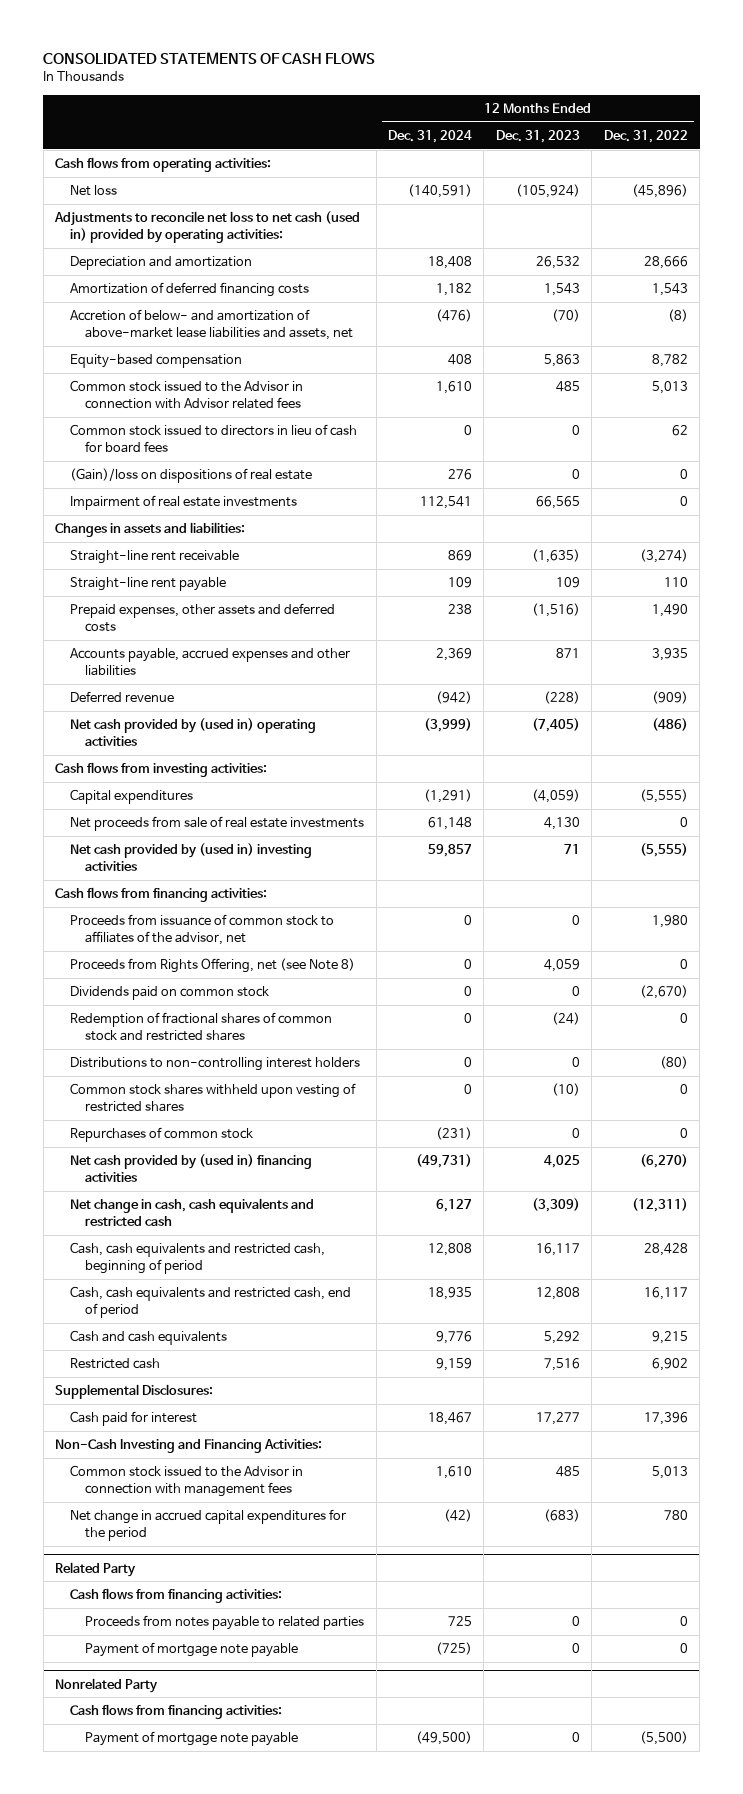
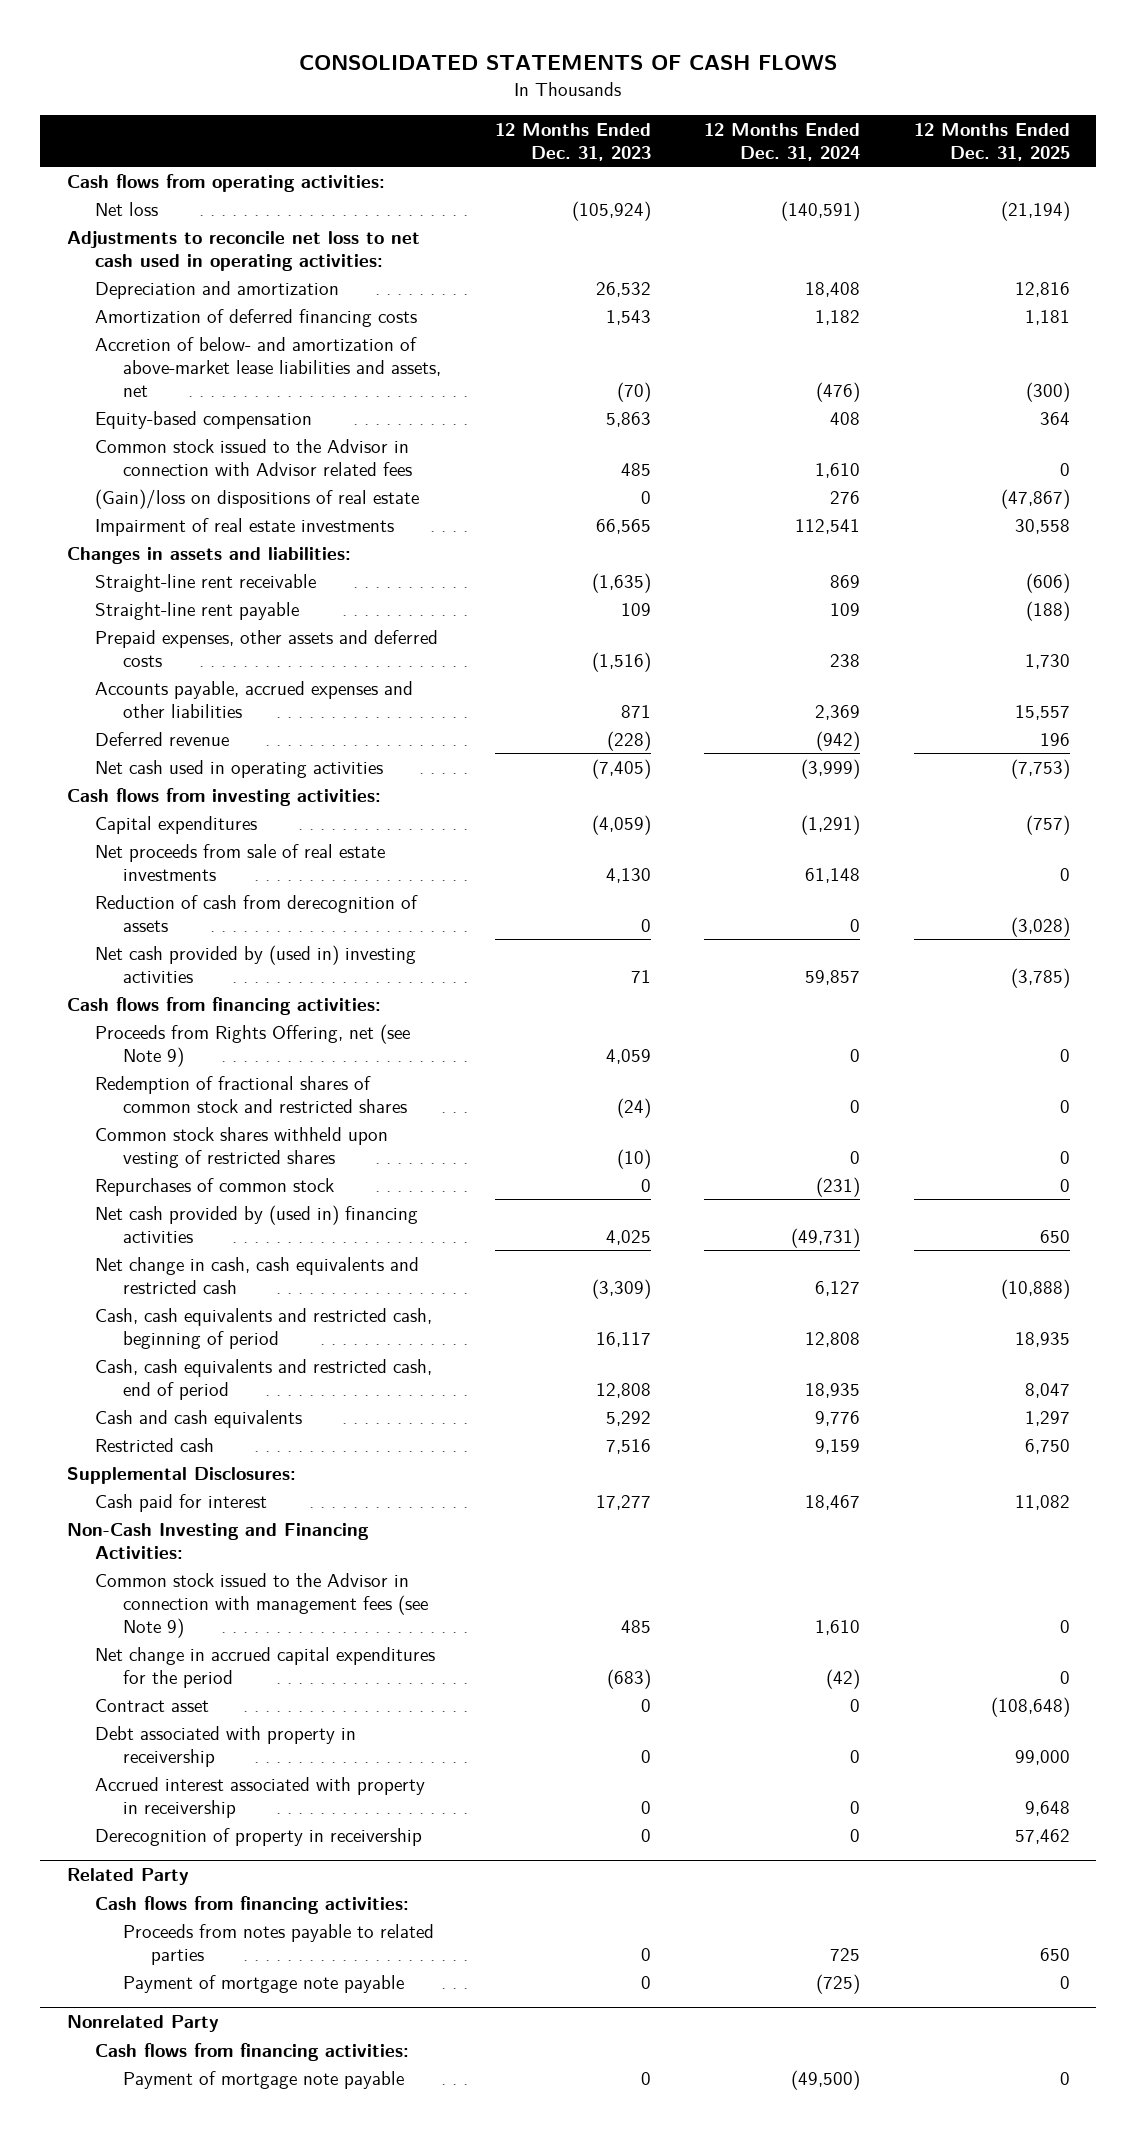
[603,129,688,143] Dec. 31, 2022 -> none
none -> [913,122,1070,161] 12 Months Ended Dec. 31, 2025
[54,211,361,244] Adjustments to reconcile net loss to net cash (used in) provided by operating activities: -> [67,230,421,271] Adjustments to reconcile net loss to net cash used in operating activities:
[70,424,358,454] Common stock issued to directors in lieu of cash for board fees -> none
[70,718,317,747] Net cash provided by (used in) operating activities -> [95,759,384,778] Net cash used in operating activities
none -> [95,894,419,932] Reduction of cash from derecognition of assets
[70,914,335,946] Proceeds from issuance of common stock to affiliates of the advisor, net -> none
[70,986,270,1001] Dividends paid on common stock -> none
[70,958,356,974] Proceeds from Rights Offering, net (see Note 8) -> [95,1023,411,1067] Proceeds from Rights Offering, net (see Note 9)
[70,1057,361,1072] Distributions to non-controlling interest holders -> none
[70,1465,304,1498] Common stock issued to the Advisor in connection with management fees -> [95,1572,429,1638] Common stock issued to the Advisor in connection with management fees (see Note 9)
none -> [95,1698,210,1712] Contract asset
none -> [95,1725,357,1767] Debt associated with property in receivership
none -> [95,1776,426,1818] Accrued interest associated with property in receivership
none -> [95,1827,423,1846] Derecognition of property in receivership

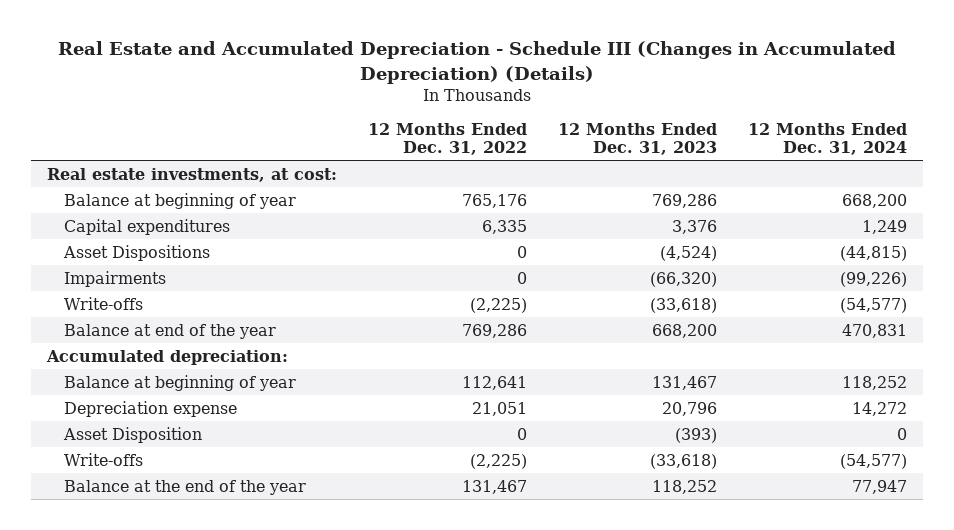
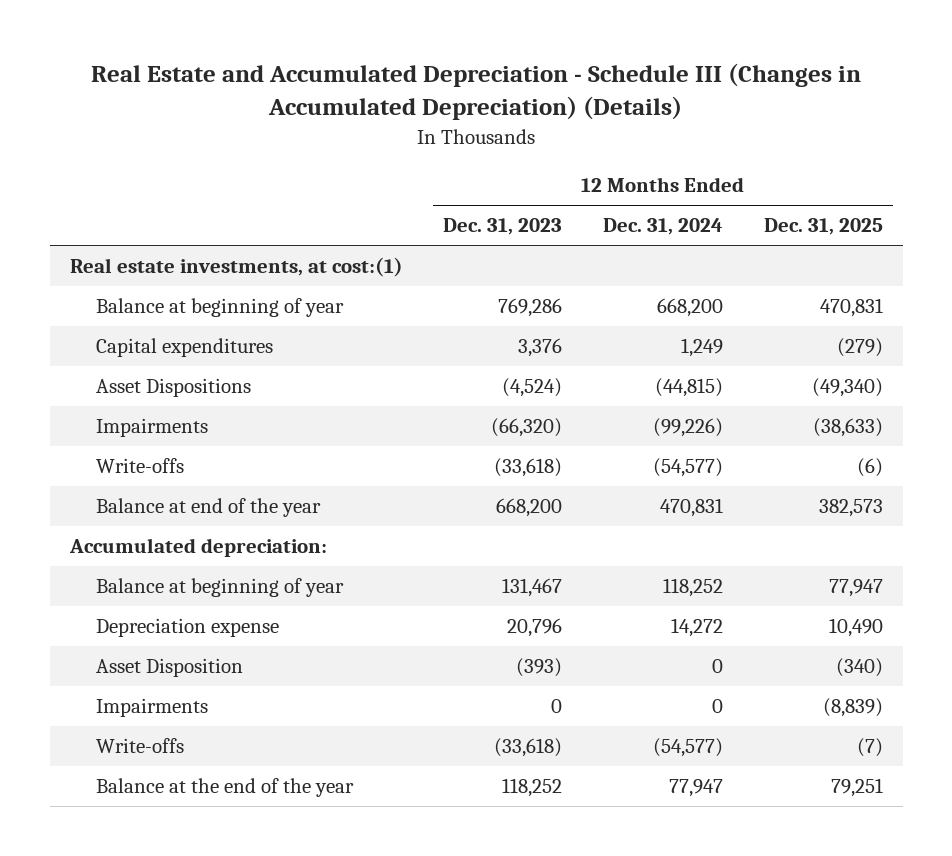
[367,122,527,155] 12 Months Ended Dec. 31, 2022 -> none
none -> [763,218,883,236] Dec. 31, 2025
[46,167,337,182] Real estate investments, at cost: -> [69,257,403,278] Real estate investments, at cost:(1)
none -> [96,698,209,718] Impairments

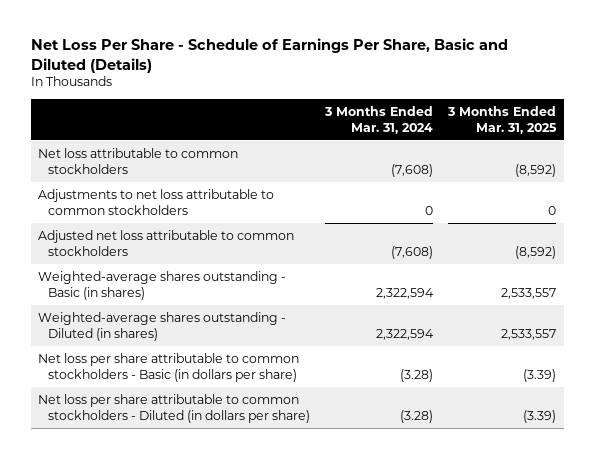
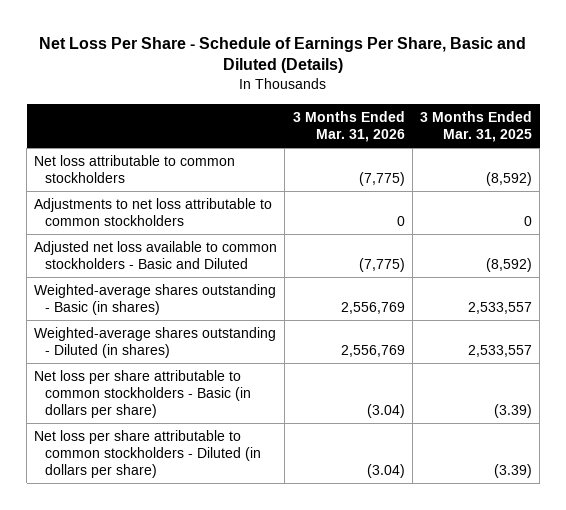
[324,105,434,134] 3 Months Ended Mar. 31, 2024 -> none
none -> [292,110,405,142] 3 Months Ended Mar. 31, 2026
[38,230,295,256] Adjusted net loss attributable to common stockholders -> [34,241,278,269] Adjusted net loss available to common stockholders - Basic and Diluted

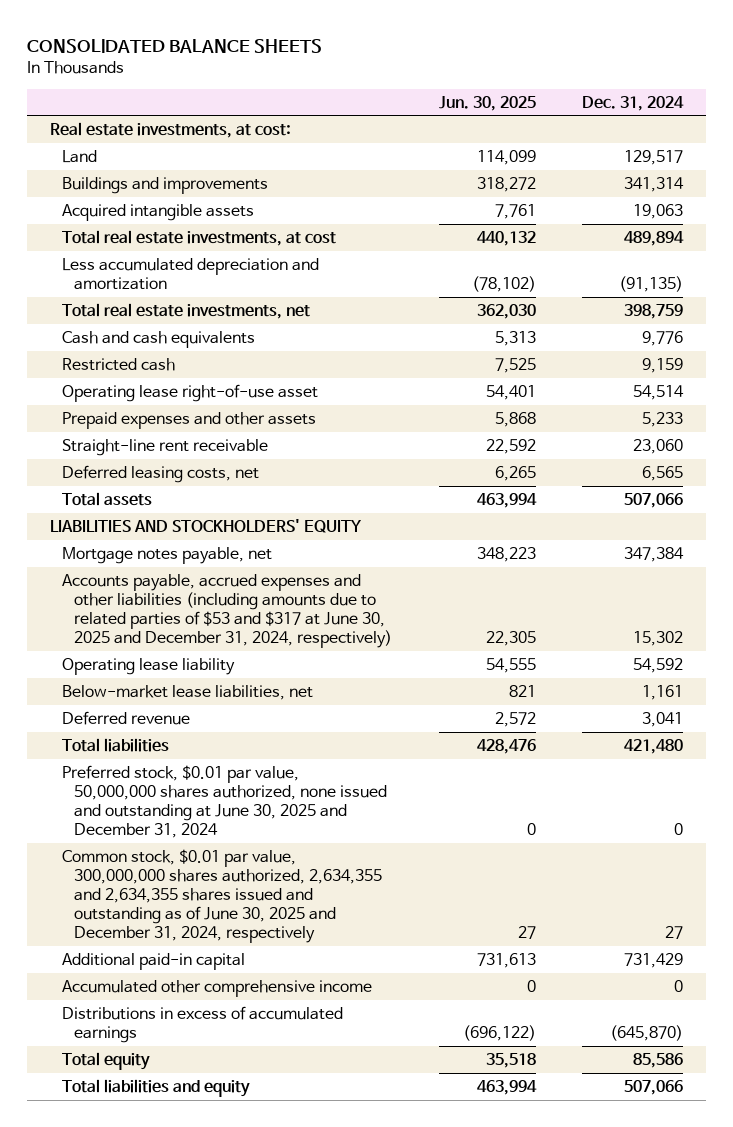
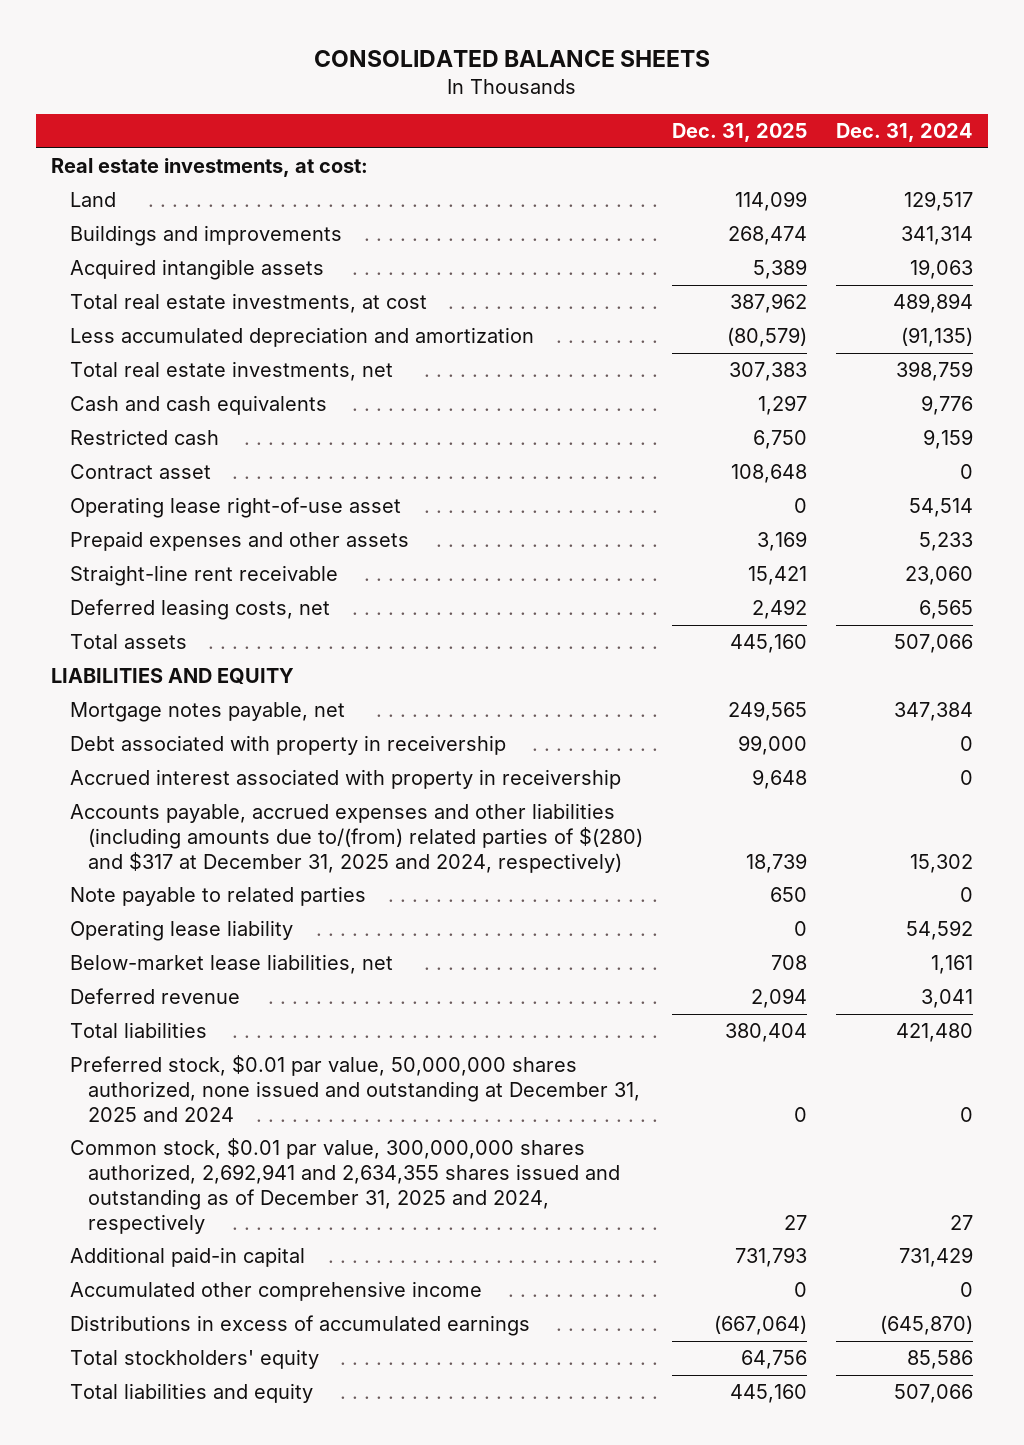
[438,95,536,111] Jun. 30, 2025 -> none
none -> [672,123,808,143] Dec. 31, 2025
none -> [69,464,211,480] Contract asset
[50,518,363,533] LIABILITIES AND STOCKHOLDERS' EQUITY -> [50,668,294,686] LIABILITIES AND EQUITY
none -> [69,735,506,756] Debt associated with property in receivership
none -> [69,769,621,790] Accrued interest associated with property in receivership
[62,573,392,649] Accounts payable, accrued expenses and other liabilities (including amounts due to related parties of $53 and $317 at June 30, 2025 and December 31, 2024, respectively) -> [69,803,644,873] Accounts payable, accrued expenses and other liabilities (including amounts due to/(from) related parties of $(280) and $317 at December 31, 2025 and 2024, respectively)
none -> [69,886,366,907] Note payable to related parties
[62,764,387,839] Preferred stock, $0.01 par value, 50,000,000 shares authorized, none issued and outstanding at June 30, 2025 and December 31, 2024 -> [69,1055,641,1122] Preferred stock, $0.01 par value, 50,000,000 shares authorized, none issued and outstanding at December 31, 2025 and 2024
[62,848,382,944] Common stock, $0.01 par value, 300,000,000 shares authorized, 2,634,355 and 2,634,355 shares issued and outstanding as of June 30, 2025 and December 31, 2024, respectively -> [69,1138,621,1234] Common stock, $0.01 par value, 300,000,000 shares authorized, 2,692,941 and 2,634,355 shares issued and outstanding as of December 31, 2025 and 2024, respectively
[62,1051,151,1070] Total equity -> [69,1349,319,1370] Total stockholders' equity

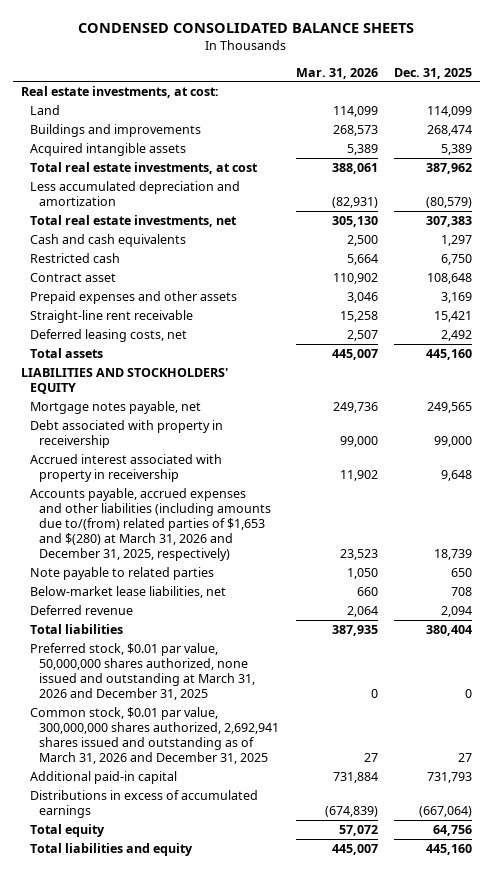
[314,50,711,68] CONSOLIDATED BALANCE SHEETS -> [78,22,415,33] CONDENSED CONSOLIDATED BALANCE SHEETS
[836,123,974,143] Dec. 31, 2024 -> none
none -> [295,67,378,79] Mar. 31, 2026
[69,497,401,519] Operating lease right-of-use asset -> none
[50,668,294,686] LIABILITIES AND EQUITY -> [21,367,229,394] LIABILITIES AND STOCKHOLDERS' EQUITY
[69,803,644,873] Accounts payable, accrued expenses and other liabilities (including amounts due to/(from) related parties of $(280) and $317 at December 31, 2025 and 2024, respectively) -> [30,487,272,561] Accounts payable, accrued expenses and other liabilities (including amounts due to/(from) related parties of $1,653 and $(280) at March 31, 2026 and December 31, 2025, respectively)
[69,920,293,942] Operating lease liability -> none
[69,1055,641,1122] Preferred stock, $0.01 par value, 50,000,000 shares authorized, none issued and outstanding at December 31, 2025 and 2024 -> [30,642,256,700] Preferred stock, $0.01 par value, 50,000,000 shares authorized, none issued and outstanding at March 31, 2026 and December 31, 2025
[69,1138,621,1234] Common stock, $0.01 par value, 300,000,000 shares authorized, 2,692,941 and 2,634,355 shares issued and outstanding as of December 31, 2025 and 2024, respectively -> [30,706,280,764] Common stock, $0.01 par value, 300,000,000 shares authorized, 2,692,941 shares issued and outstanding as of March 31, 2026 and December 31, 2025
[69,1281,482,1302] Accumulated other comprehensive income -> none
[69,1349,319,1370] Total stockholders' equity -> [30,823,106,837] Total equity

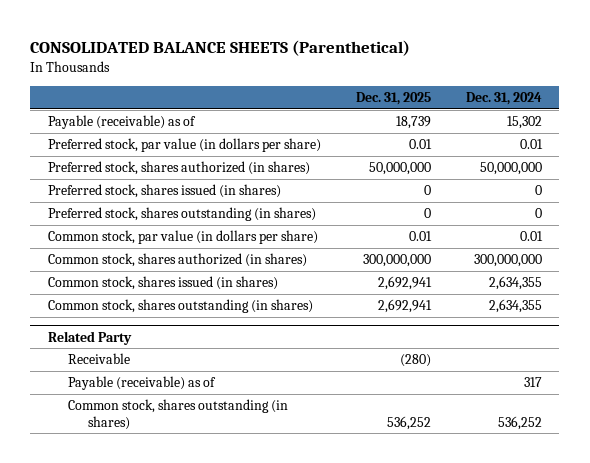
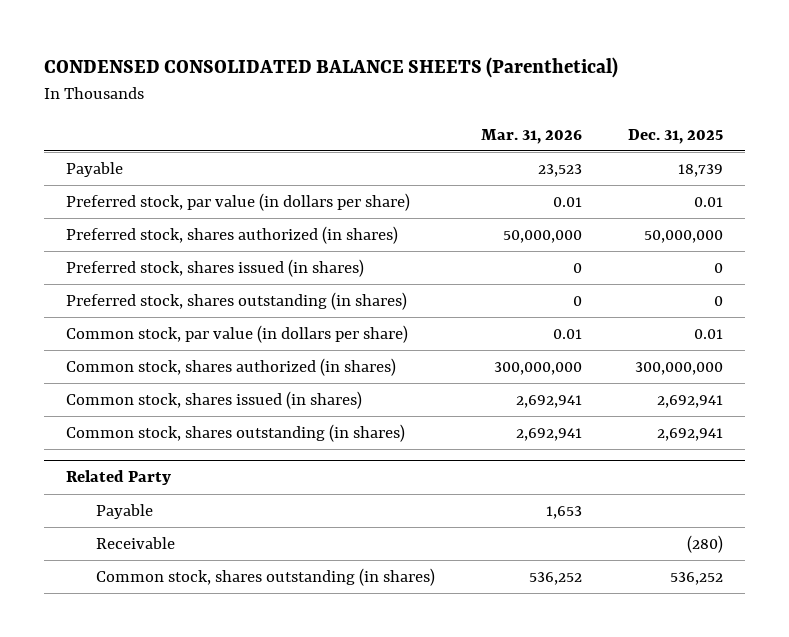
[30,39,411,56] CONSOLIDATED BALANCE SHEETS (Parenthetical) -> [43,57,618,79] CONDENSED CONSOLIDATED BALANCE SHEETS (Parenthetical)
[465,92,542,106] Dec. 31, 2024 -> none
none -> [480,128,582,144] Mar. 31, 2026
[47,115,196,130] Payable (receivable) as of -> [66,162,124,178] Payable
none -> [96,504,154,520] Payable
[68,376,217,391] Payable (receivable) as of -> none

